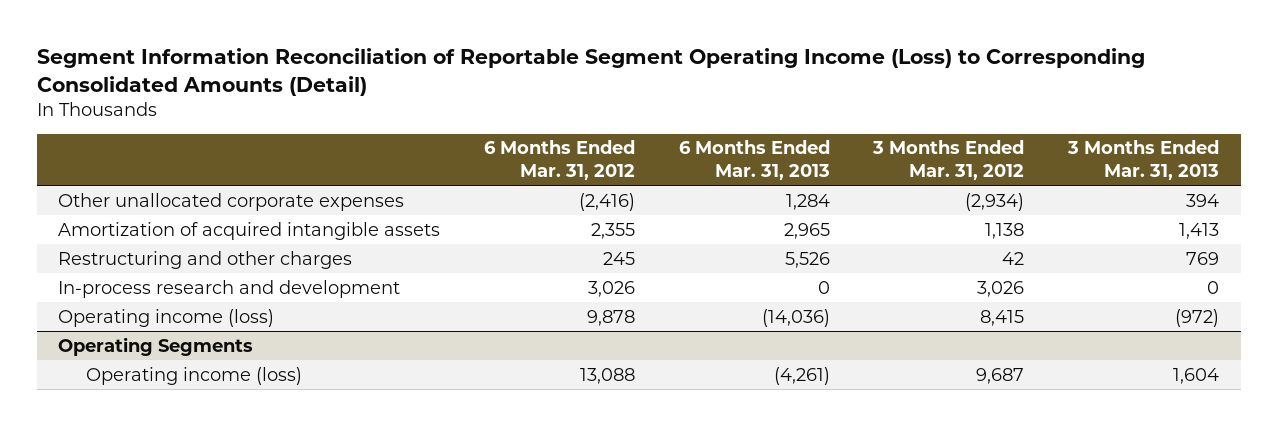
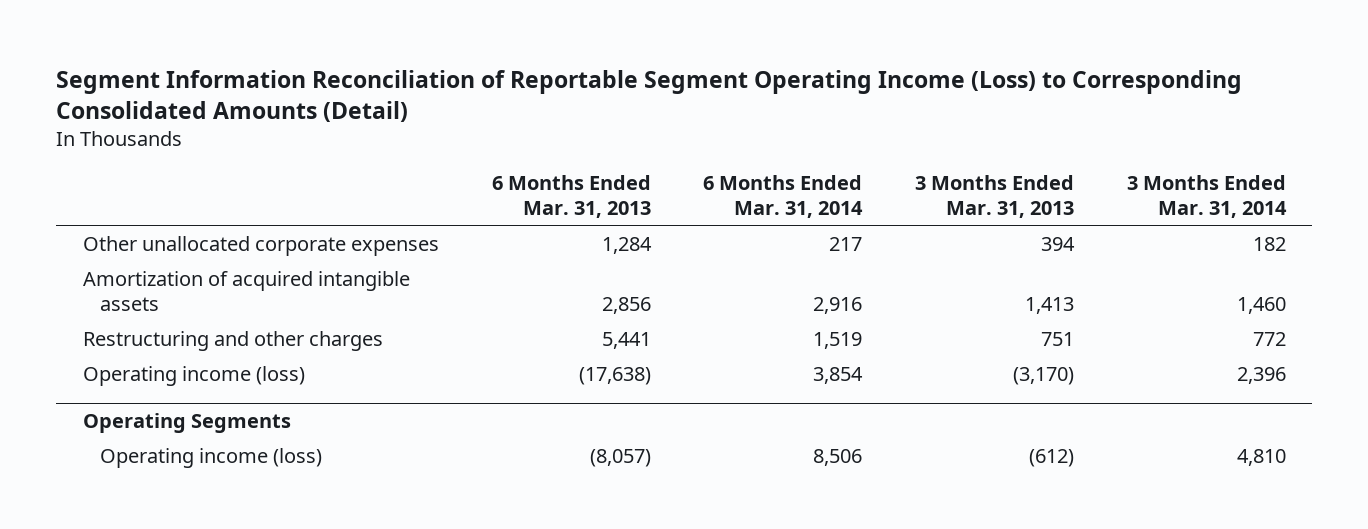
[484,140,636,181] 6 Months Ended Mar. 31, 2012 -> none
[872,140,1025,181] 3 Months Ended Mar. 31, 2012 -> none
none -> [703,175,864,219] 6 Months Ended Mar. 31, 2014
none -> [1126,175,1287,219] 3 Months Ended Mar. 31, 2014
[58,279,401,298] In-process research and development -> none
[783,222,830,239] 2,965 -> [601,296,651,314] 2,856
[784,251,830,268] 5,526 -> [601,331,651,349] 5,441
[1186,251,1220,265] 769 -> [1040,331,1074,346] 751
[761,308,830,327] (14,036) -> [578,366,651,385] (17,638)
[1175,308,1220,327] (972) -> [1012,366,1074,385] (3,170)
[773,366,830,385] (4,261) -> [589,448,651,467] (8,057)
[1173,367,1220,384] 1,604 -> [1028,448,1074,467] (612)

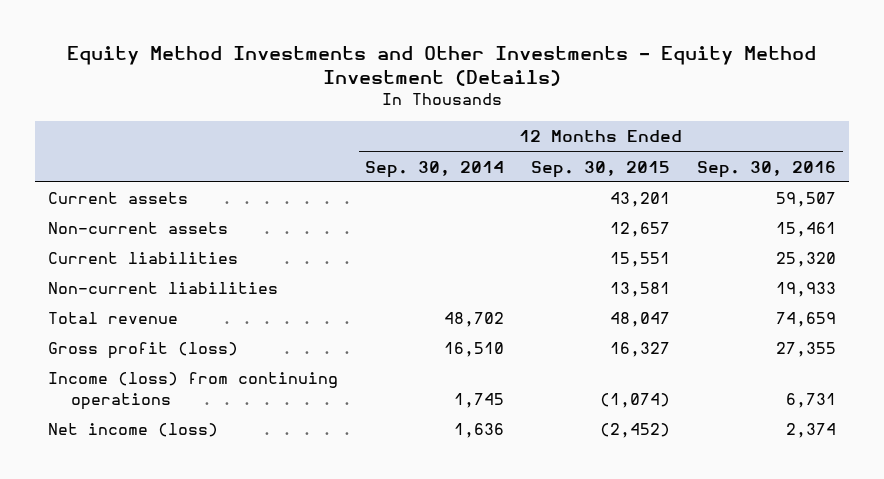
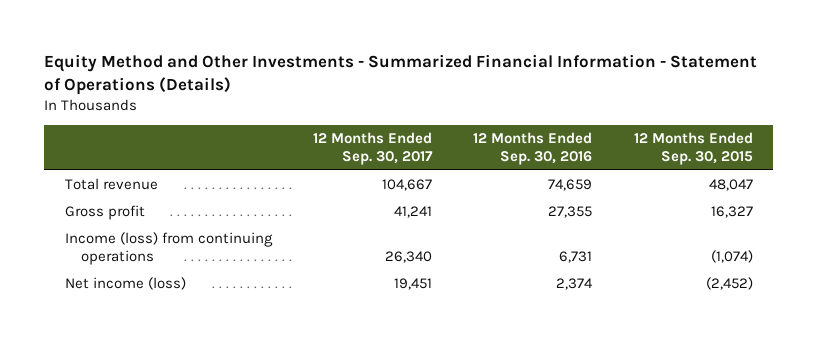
[67,45,817,87] Equity Method Investments and Other Investments - Equity Method Investment (Details) -> [43,53,757,95] Equity Method and Other Investments - Summarized Financial Information - Statement of Operations (Details)
[365,160,505,178] Sep. 30, 2014 -> none
none -> [312,131,433,165] 12 Months Ended Sep. 30, 2017
[48,192,189,205] Current assets -> none
[48,222,229,235] Non-current assets -> none
[48,252,239,265] Current liabilities -> none
[48,282,279,295] Non-current liabilities -> none
[48,342,239,360] Gross profit (loss) -> [64,205,145,221] Gross profit

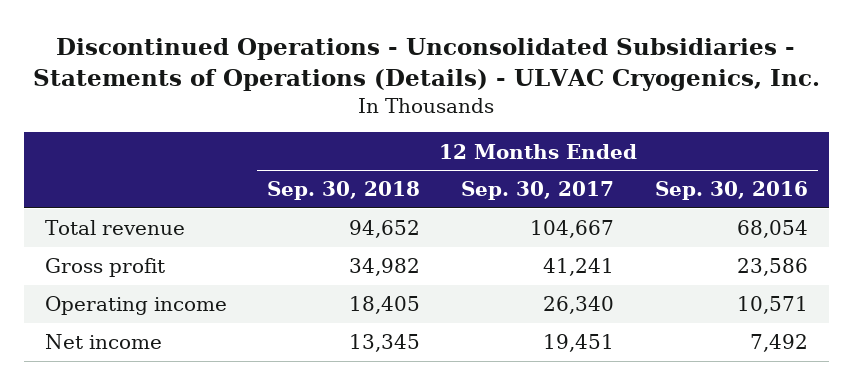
[43,53,757,95] Equity Method and Other Investments - Summarized Financial Information - Statement of Operations (Details) -> [33,37,821,91] Discontinued Operations - Unconsolidated Subsidiaries - Statements of Operations (Details) - ULVAC Cryogenics, Inc.
[633,131,753,165] 12 Months Ended Sep. 30, 2015 -> none
none -> [267,181,421,201] Sep. 30, 2018
[64,232,273,265] Income (loss) from continuing operations -> none
[548,179,593,192] 74,659 -> [737,220,809,239] 68,054
[548,206,593,219] 27,355 -> [737,258,809,277] 23,586
none -> [44,296,227,316] Operating income
[64,277,186,291] Net income (loss) -> [44,334,162,350] Net income
[556,278,594,291] 2,374 -> [750,334,809,353] 7,492

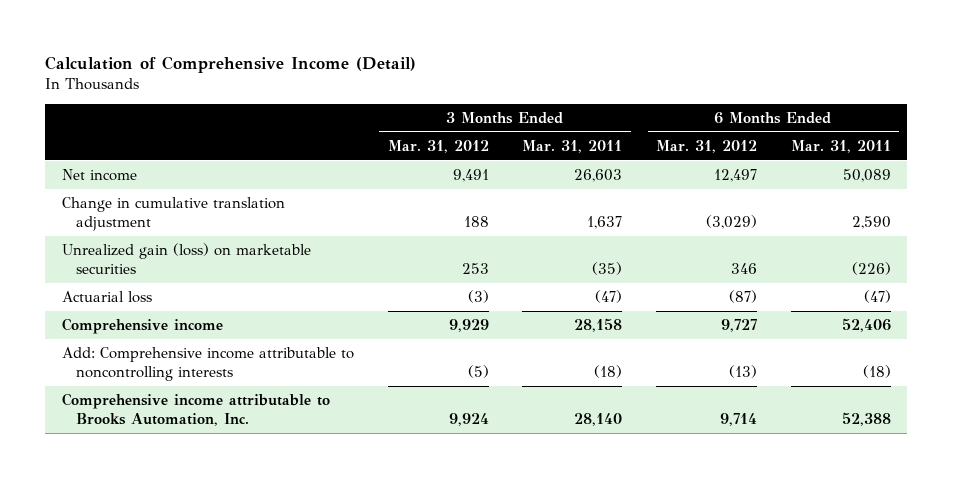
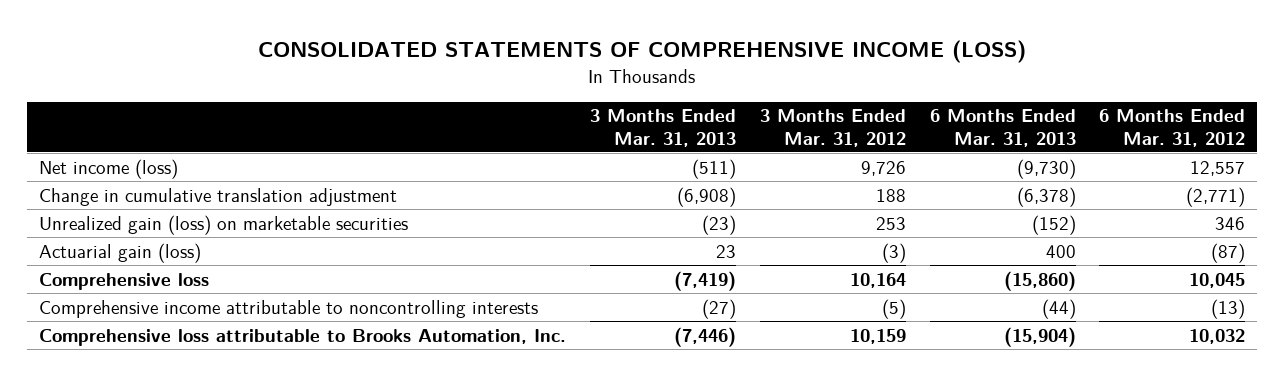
[45,55,417,73] Calculation of Comprehensive Income (Detail) -> [258,39,1027,63] CONSOLIDATED STATEMENTS OF COMPREHENSIVE INCOME (LOSS)
[522,139,623,153] Mar. 31, 2011 -> none
[790,139,891,153] Mar. 31, 2011 -> none
none -> [590,109,737,147] 3 Months Ended Mar. 31, 2013
none -> [929,109,1076,147] 6 Months Ended Mar. 31, 2013
[62,169,138,182] Net income -> [39,158,179,179] Net income (loss)
[452,169,489,183] 9,491 -> [860,160,906,176] 9,726
[713,169,757,183] 12,497 -> [1190,160,1246,176] 12,557
[705,215,757,230] (3,029) -> [1186,186,1246,207] (2,771)
[62,291,153,304] Actuarial loss -> [39,242,202,263] Actuarial gain (loss)
[62,318,224,335] Comprehensive income -> [39,272,210,290] Comprehensive loss
[448,319,489,333] 9,929 -> [849,272,906,288] 10,164
[720,319,757,333] 9,727 -> [1189,272,1246,288] 10,045
[62,347,355,382] Add: Comprehensive income attributable to noncontrolling interests -> [39,299,539,318] Comprehensive income attributable to noncontrolling interests
[62,393,331,427] Comprehensive income attributable to Brooks Automation, Inc. -> [39,328,567,346] Comprehensive loss attributable to Brooks Automation, Inc.
[448,413,489,427] 9,924 -> [849,328,906,344] 10,159
[719,413,757,427] 9,714 -> [1189,328,1246,344] 10,032

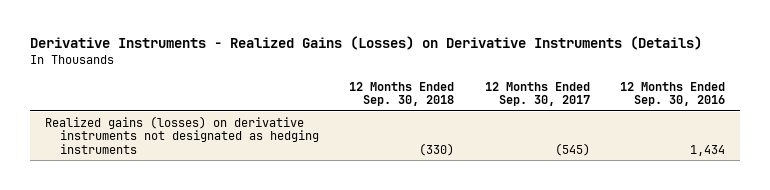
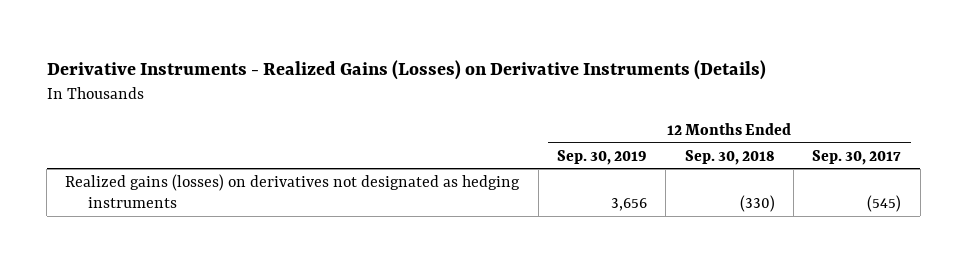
[619,81,725,107] 12 Months Ended Sep. 30, 2016 -> none
none -> [557,149,648,165] Sep. 30, 2019
[45,115,320,154] Realized gains (losses) on derivative instruments not designated as hedging instruments -> [65,173,521,209] Realized gains (losses) on derivatives not designated as hedging instruments

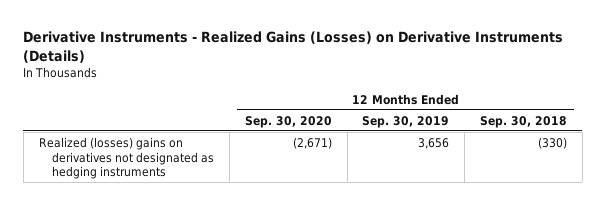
[812,149,902,165] Sep. 30, 2017 -> none
none -> [244,115,332,128] Sep. 30, 2020
[65,173,521,209] Realized gains (losses) on derivatives not designated as hedging instruments -> [38,136,215,180] Realized (losses) gains on derivatives not designated as hedging instruments

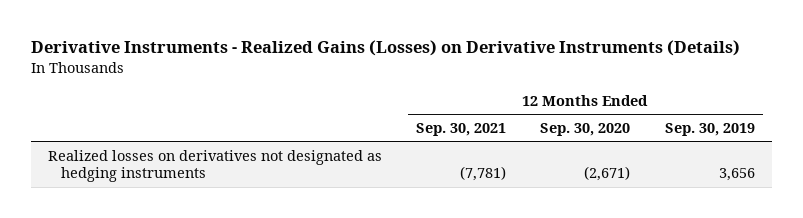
[479,115,567,128] Sep. 30, 2018 -> none
none -> [416,122,507,136] Sep. 30, 2021
[38,136,215,180] Realized (losses) gains on derivatives not designated as hedging instruments -> [47,149,382,183] Realized losses on derivatives not designated as hedging instruments

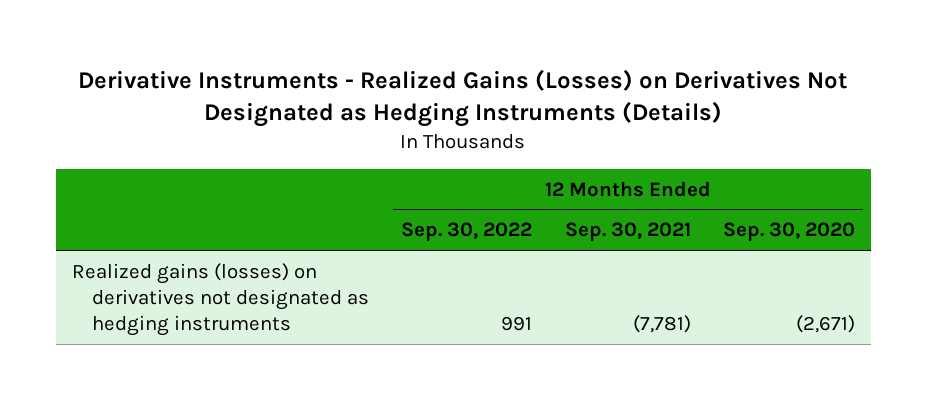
[30,40,740,57] Derivative Instruments - Realized Gains (Losses) on Derivative Instruments (Details) -> [78,68,848,128] Derivative Instruments - Realized Gains (Losses) on Derivatives Not Designated as Hedging Instruments (Details)
[664,122,755,136] Sep. 30, 2019 -> none
none -> [401,222,533,242] Sep. 30, 2022
[47,149,382,183] Realized losses on derivatives not designated as hedging instruments -> [71,262,369,337] Realized gains (losses) on derivatives not designated as hedging instruments

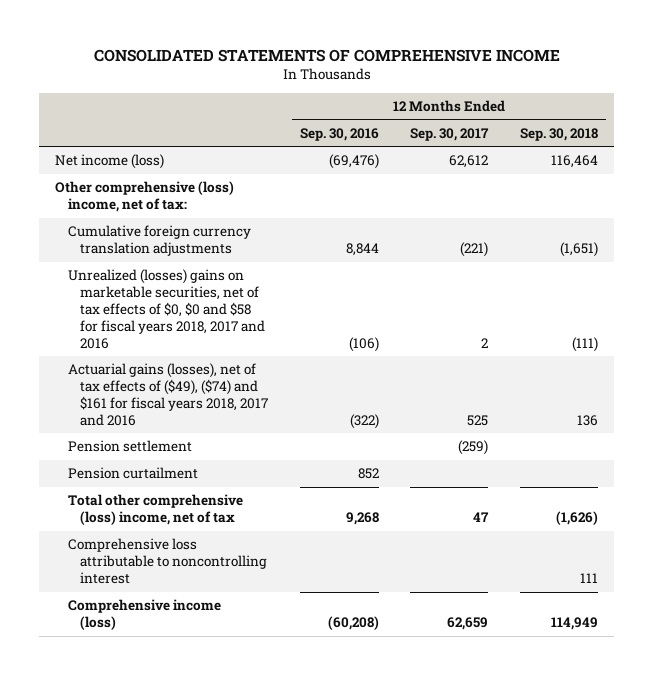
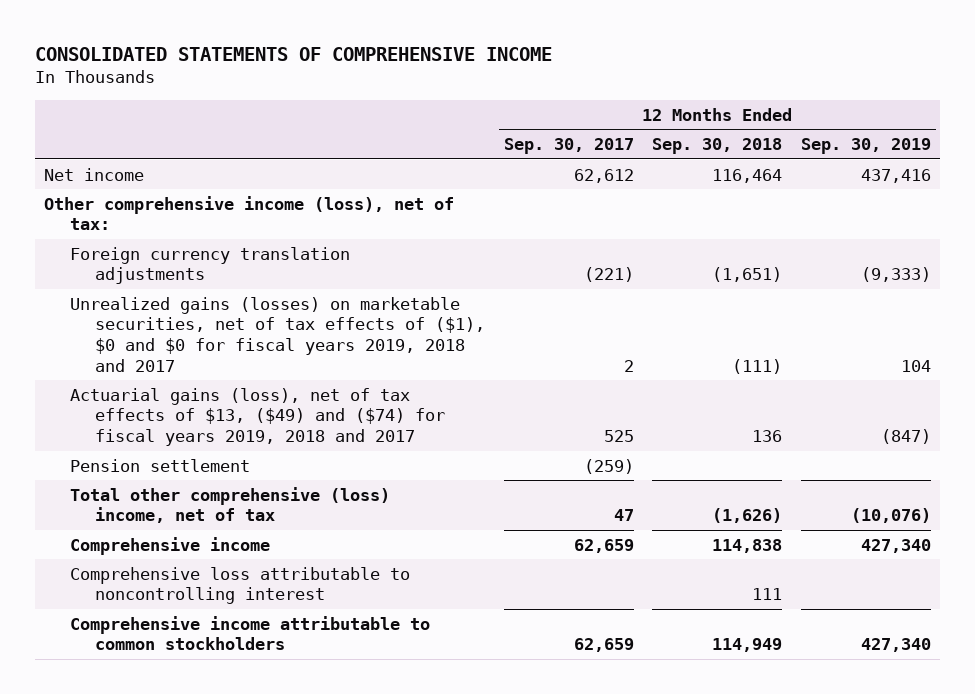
[299,127,379,141] Sep. 30, 2016 -> none
none -> [801,138,932,155] Sep. 30, 2019
[55,154,165,170] Net income (loss) -> [44,167,145,181] Net income
[55,181,235,213] Other comprehensive (loss) income, net of tax: -> [44,195,455,231] Other comprehensive income (loss), net of tax:
[67,225,251,257] Cumulative foreign currency translation adjustments -> [69,246,350,285] Foreign currency translation adjustments
[67,269,266,349] Unrealized (losses) gains on marketable securities, net of tax effects of $0, $0 and $58 for fiscal years 2018, 2017 and 2016 -> [69,296,486,372] Unrealized gains (losses) on marketable securities, net of tax effects of ($1), $0 and $0 for fiscal years 2019, 2018 and 2017
[67,363,269,426] Actuarial gains (losses), net of tax effects of ($49), ($74) and $161 for fiscal years 2018, 2017 and 2016 -> [69,387,446,447] Actuarial gains (loss), net of tax effects of $13, ($49) and ($74) for fiscal years 2019, 2018 and 2017
[67,467,198,480] Pension curtailment -> none
none -> [69,536,270,555] Comprehensive income
[67,599,221,631] Comprehensive income (loss) -> [69,615,430,651] Comprehensive income attributable to common stockholders

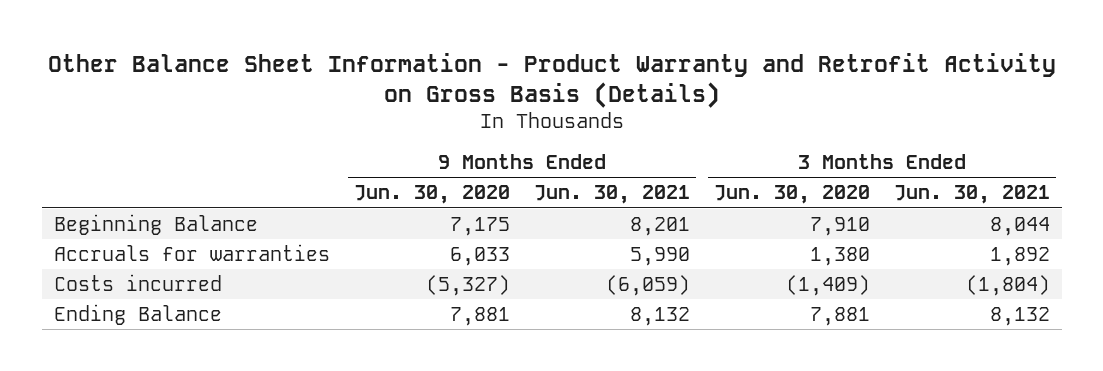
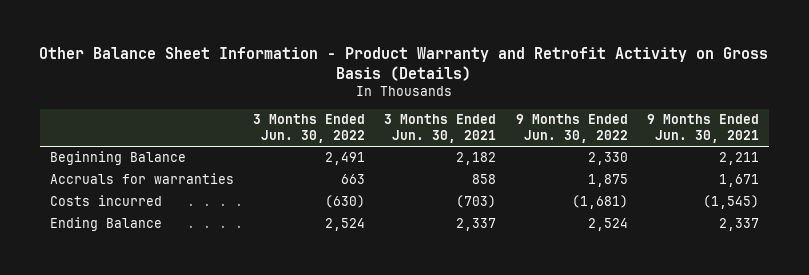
[353,185,510,205] Jun. 30, 2020 -> none
[713,185,870,205] Jun. 30, 2020 -> none
none -> [252,114,365,143] 3 Months Ended Jun. 30, 2022
none -> [515,114,628,143] 9 Months Ended Jun. 30, 2022
[629,216,690,236] 8,201 -> [719,152,760,166] 2,211
[989,216,1050,236] 8,044 -> [456,152,497,166] 2,182
[629,246,690,266] 5,990 -> [719,174,760,188] 1,671
[989,246,1050,266] 1,892 -> [472,174,497,185] 858
[605,274,690,296] (6,059) -> [703,195,760,210] (1,545)
[965,274,1050,296] (1,804) -> [456,195,497,209] (703)
[629,306,690,326] 8,132 -> [719,218,760,232] 2,337
[989,306,1050,326] 8,132 -> [456,218,497,232] 2,337

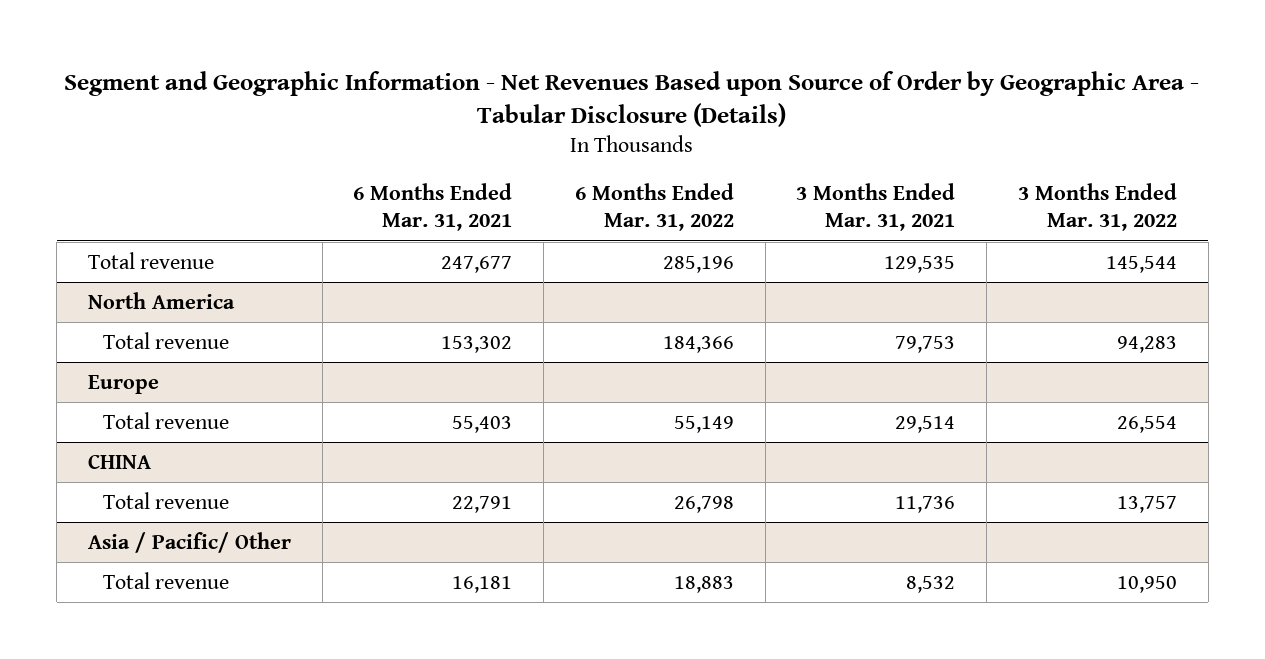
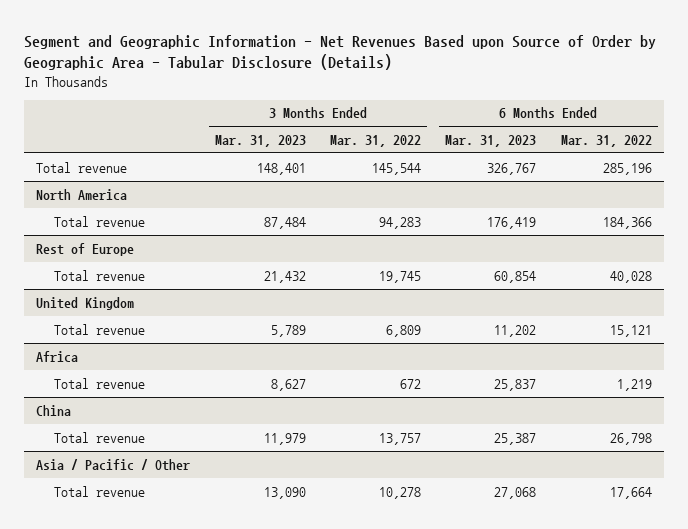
[353,183,513,232] 6 Months Ended Mar. 31, 2021 -> none
[796,183,956,232] 3 Months Ended Mar. 31, 2021 -> none
none -> [214,134,306,147] Mar. 31, 2023
none -> [445,134,537,147] Mar. 31, 2023
[87,374,159,394] Europe -> none
none -> [36,242,135,256] Rest of Europe
[673,415,734,433] 55,149 -> [609,270,652,283] 40,028
[1117,415,1178,433] 26,554 -> [378,270,421,283] 19,745
none -> [36,296,135,310] United Kingdom
none -> [54,323,146,335] Total revenue
none -> [36,350,79,362] Africa
none -> [54,377,146,389] Total revenue
[87,453,151,469] CHINA -> [36,404,72,416] China
[87,531,291,553] Asia / Pacific/ Other -> [36,458,191,471] Asia / Pacific / Other
[673,575,734,593] 18,883 -> [609,486,652,499] 17,664
[1117,575,1178,593] 10,950 -> [378,486,421,499] 10,278

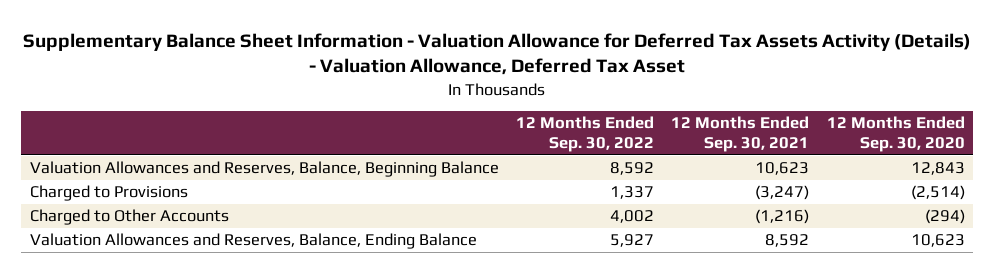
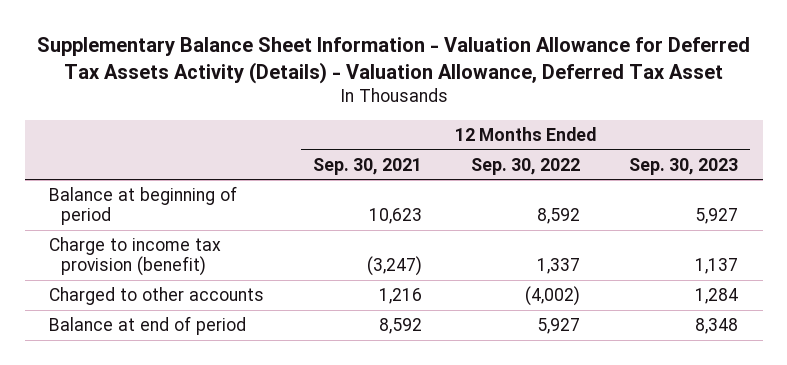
[826,116,965,152] 12 Months Ended Sep. 30, 2020 -> none
none -> [629,157,739,175] Sep. 30, 2023
[29,161,499,178] Valuation Allowances and Reserves, Balance, Beginning Balance -> [49,186,238,226] Balance at beginning of period
[29,185,188,202] Charged to Provisions -> [49,237,222,277] Charge to income tax provision (benefit)
[29,209,229,226] Charged to Other Accounts -> [49,287,265,306] Charged to other accounts
[610,210,655,224] 4,002 -> [525,286,581,307] (4,002)
[755,209,810,225] (1,216) -> [379,288,423,305] 1,216
[29,233,477,250] Valuation Allowances and Reserves, Balance, Ending Balance -> [49,316,247,336] Balance at end of period

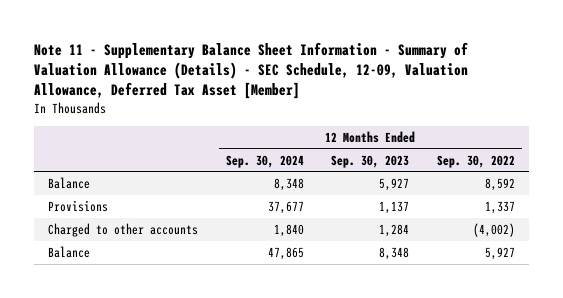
[36,36,750,84] Supplementary Balance Sheet Information - Valuation Allowance for Deferred Tax Assets Activity (Details) - Valuation Allowance, Deferred Tax Asset -> [34,41,469,100] Note 11 - Supplementary Balance Sheet Information - Summary of Valuation Allowance (Details) - SEC Schedule, 12-09, Valuation Allowance, Deferred Tax Asset [Member]
[313,157,423,175] Sep. 30, 2021 -> none
none -> [225,154,304,168] Sep. 30, 2024
[49,186,238,226] Balance at beginning of period -> [48,176,91,189] Balance
[49,237,222,277] Charge to income tax provision (benefit) -> [48,199,109,212] Provisions
[49,316,247,336] Balance at end of period -> [48,245,91,258] Balance

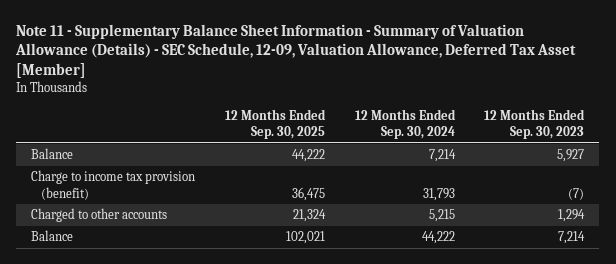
[436,154,515,168] Sep. 30, 2022 -> none
none -> [224,108,326,140] 12 Months Ended Sep. 30, 2025
[48,199,109,212] Provisions -> none
[273,177,304,191] 8,348 -> [428,149,456,163] 7,214
none -> [31,170,196,200] Charge to income tax provision (benefit)
[273,223,304,237] 1,840 -> [428,209,455,223] 5,215
[379,223,410,237] 1,284 -> [558,209,586,223] 1,294
[267,246,304,260] 47,865 -> [421,231,455,245] 44,222
[379,246,410,260] 8,348 -> [558,231,586,245] 7,214

